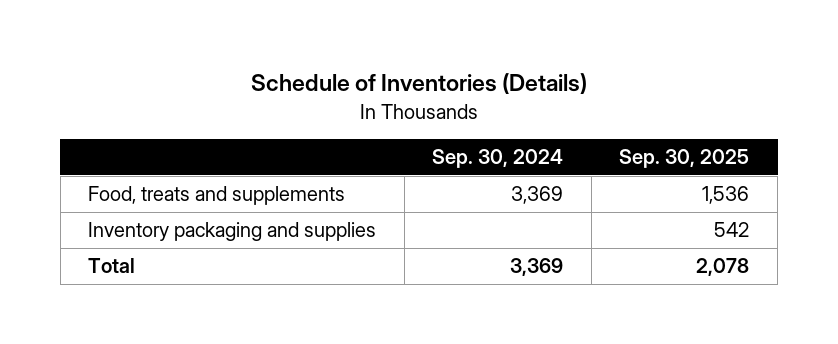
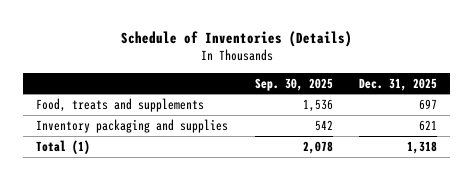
[432,149,564,169] Sep. 30, 2024 -> none
none -> [359,77,438,91] Dec. 31, 2025
[88,258,136,274] Total -> [36,139,91,154] Total (1)

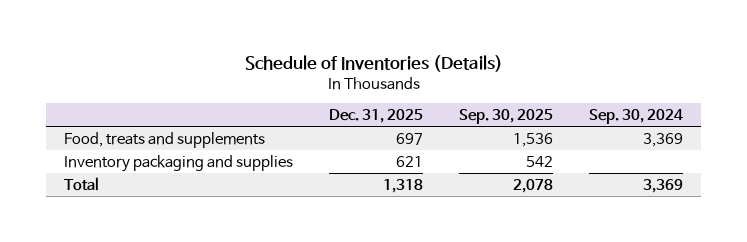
none -> [588,109,683,125] Sep. 30, 2024
[36,139,91,154] Total (1) -> [64,176,100,191] Total

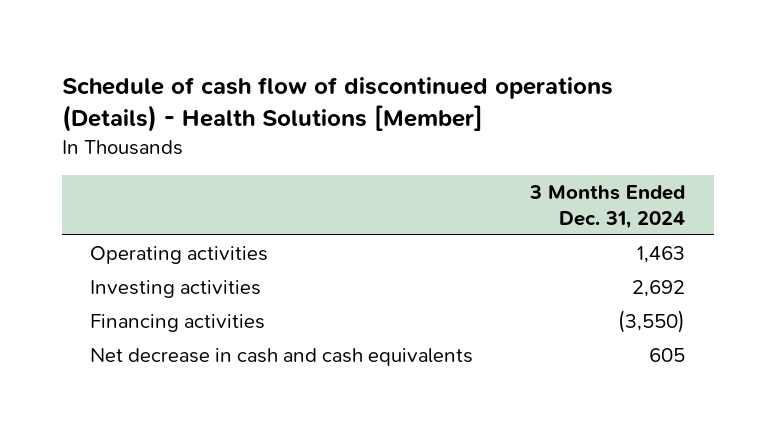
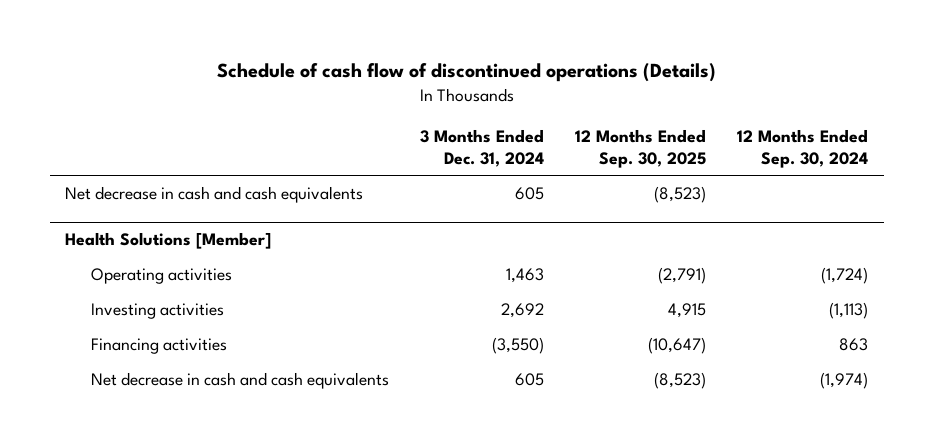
[61,76,613,133] Schedule of cash flow of discontinued operations (Details) - Health Solutions [Member] -> [216,63,716,83] Schedule of cash flow of discontinued operations (Details)
none -> [575,128,707,168] 12 Months Ended Sep. 30, 2025
none -> [737,128,869,168] 12 Months Ended Sep. 30, 2024
none -> [65,186,364,204] Net decrease in cash and cash equivalents
none -> [65,232,272,250] Health Solutions [Member]

